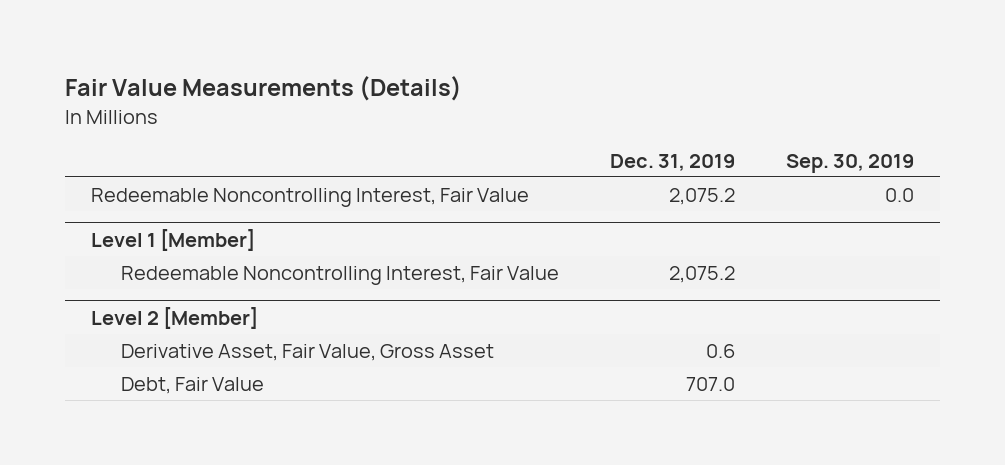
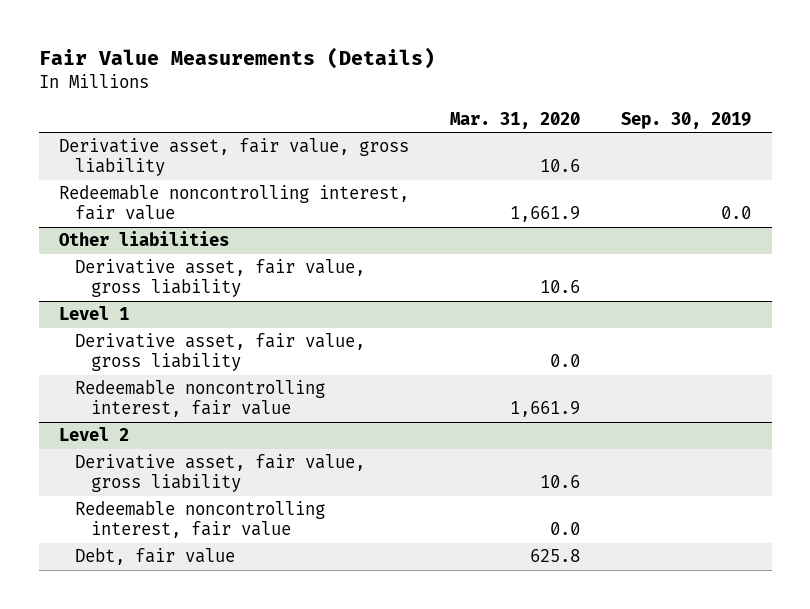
[609,153,735,171] Dec. 31, 2019 -> none
none -> [450,111,581,129] Mar. 31, 2020
none -> [59,138,410,177] Derivative asset, fair value, gross liability
[90,187,529,207] Redeemable Noncontrolling Interest, Fair Value -> [59,185,410,221] Redeemable noncontrolling interest, fair value
none -> [59,231,230,247] Other liabilities
none -> [75,259,366,298] Derivative asset, fair value, gross liability
[90,228,255,251] Level 1 [Member] -> [59,306,130,321] Level 1
none -> [75,333,366,372] Derivative asset, fair value, gross liability
[120,265,559,285] Redeemable Noncontrolling Interest, Fair Value -> [75,380,326,418] Redeemable noncontrolling interest, fair value
[90,306,258,329] Level 2 [Member] -> [59,427,130,442] Level 2
[120,343,494,361] Derivative Asset, Fair Value, Gross Asset -> [75,454,366,493] Derivative asset, fair value, gross liability
none -> [75,501,326,539] Redeemable noncontrolling interest, fair value
[120,376,264,394] Debt, Fair Value -> [75,548,236,566] Debt, fair value

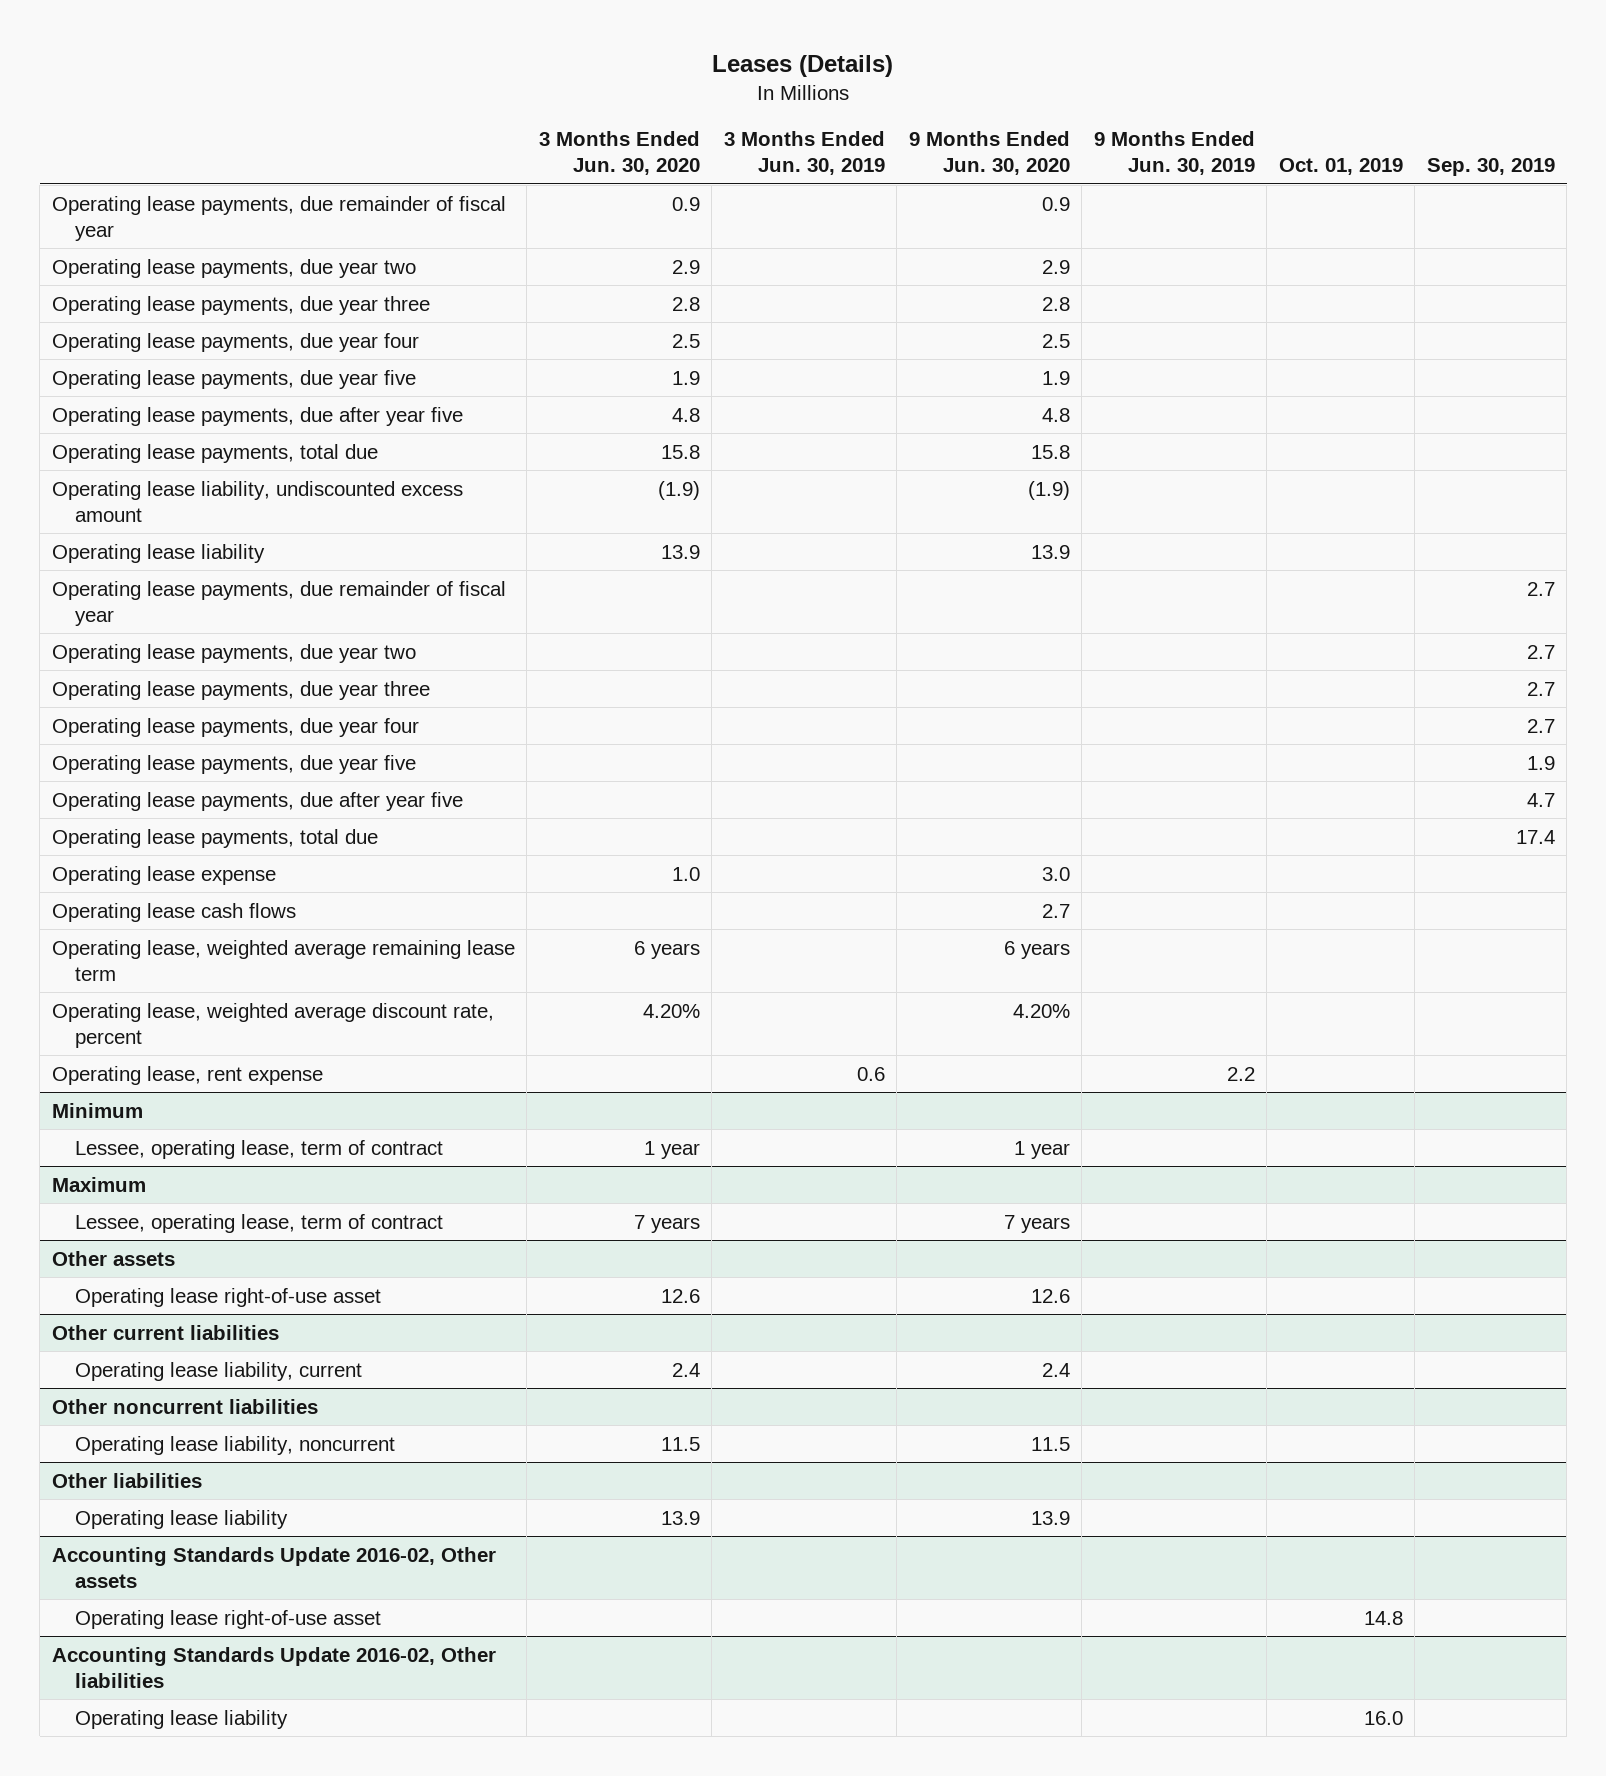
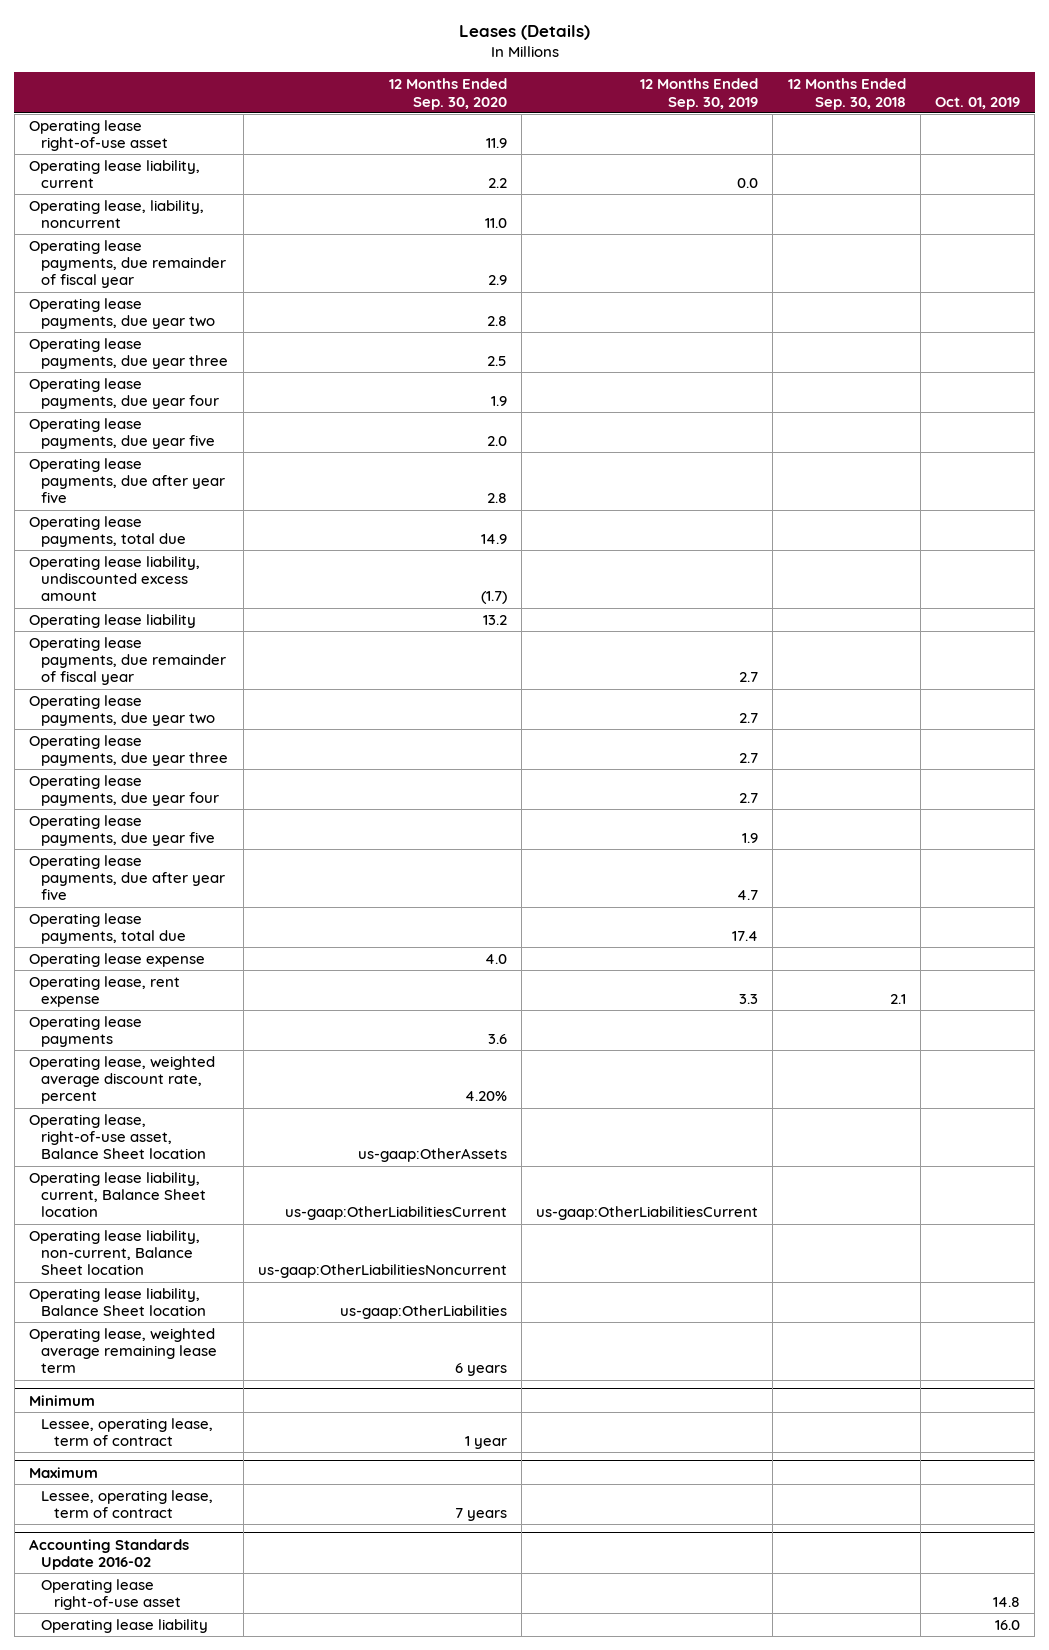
[538,130,700,176] 3 Months Ended Jun. 30, 2020 -> none
[723,130,885,176] 3 Months Ended Jun. 30, 2019 -> none
[908,130,1070,176] 9 Months Ended Jun. 30, 2020 -> none
[1093,130,1255,176] 9 Months Ended Jun. 30, 2019 -> none
[1426,158,1555,177] Sep. 30, 2019 -> none
none -> [388,78,507,110] 12 Months Ended Sep. 30, 2020
none -> [640,78,759,110] 12 Months Ended Sep. 30, 2019
none -> [787,78,906,110] 12 Months Ended Sep. 30, 2018
none -> [29,119,169,152] Operating lease right-of-use asset
none -> [29,159,201,189] Operating lease liability, current
none -> [29,199,205,229] Operating lease, liability, noncurrent
[51,902,296,922] Operating lease cash flows -> none
none -> [29,1015,143,1048] Operating lease payments
[51,1002,494,1048] Operating lease, weighted average discount rate, percent -> [29,1055,216,1105] Operating lease, weighted average discount rate, percent
none -> [29,1113,207,1160] Operating lease, right-of-use asset, Balance Sheet location
none -> [29,1171,207,1218] Operating lease liability, current, Balance Sheet location
none -> [29,1229,201,1276] Operating lease liability, non-current, Balance Sheet location
none -> [29,1287,207,1317] Operating lease liability, Balance Sheet location
[51,939,515,981] Operating lease, weighted average remaining lease term -> [29,1327,218,1374] Operating lease, weighted average remaining lease term
[51,1250,175,1266] Other assets -> none
[75,1287,382,1307] Operating lease right-of-use asset -> none
[51,1324,279,1340] Other current liabilities -> none
[75,1361,363,1381] Operating lease liability, current -> none
[51,1398,318,1414] Other noncurrent liabilities -> none
[75,1435,396,1455] Operating lease liability, noncurrent -> none
[51,1472,202,1488] Other liabilities -> none
[75,1509,289,1529] Operating lease liability -> none
[51,1546,496,1588] Accounting Standards Update 2016-02, Other assets -> [29,1538,190,1570] Accounting Standards Update 2016-02
[51,1646,496,1688] Accounting Standards Update 2016-02, Other liabilities -> none
[75,1709,289,1729] Operating lease liability -> none
none -> [41,1618,209,1633] Operating lease liability

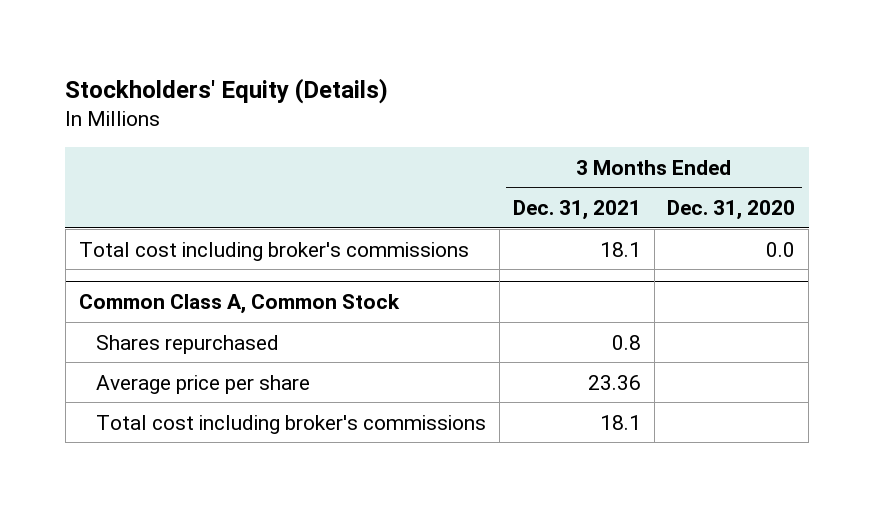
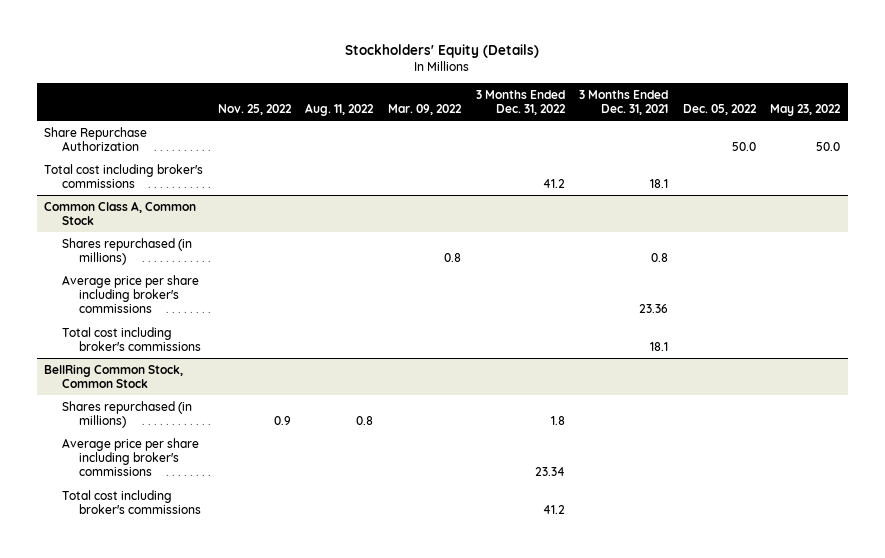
[667,200,796,221] Dec. 31, 2020 -> none
none -> [217,103,292,115] Nov. 25, 2022
none -> [305,102,375,116] Aug. 11, 2022
none -> [387,103,462,115] Mar. 09, 2022
none -> [475,89,566,115] 3 Months Ended Dec. 31, 2022
none -> [682,103,757,115] Dec. 05, 2022
none -> [770,103,842,116] May 23, 2022
none -> [44,126,148,151] Share Repurchase Authorization
[96,334,280,354] Shares repurchased -> [61,237,192,265] Shares repurchased (in millions)
[96,374,311,394] Average price per share -> [61,274,199,314] Average price per share including broker's commissions
none -> [44,363,184,388] BellRing Common Stock, Common Stock
none -> [61,400,192,428] Shares repurchased (in millions)
none -> [61,437,199,477] Average price per share including broker's commissions
none -> [61,489,202,514] Total cost including broker's commissions

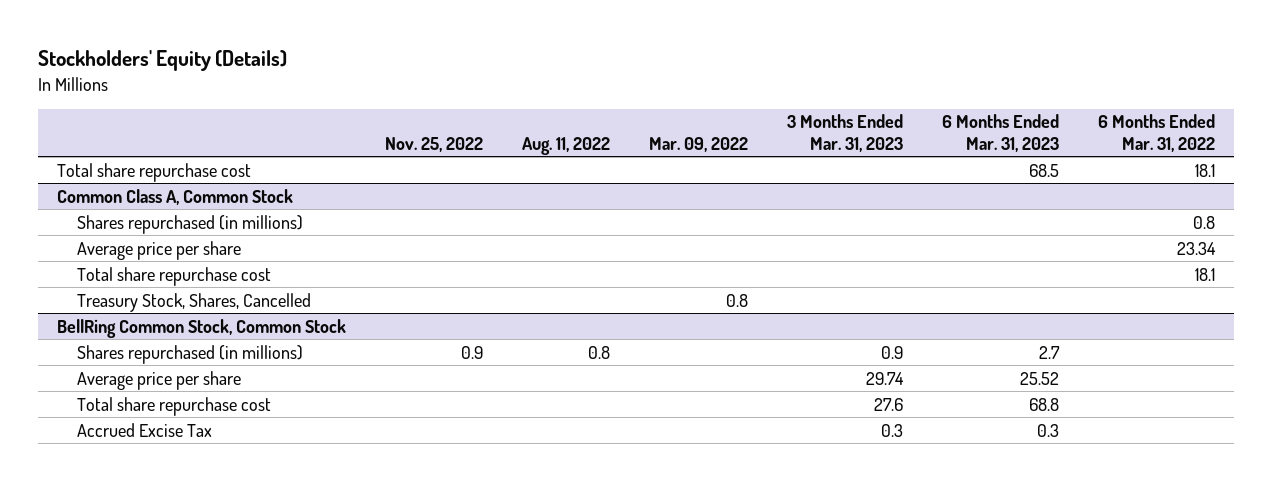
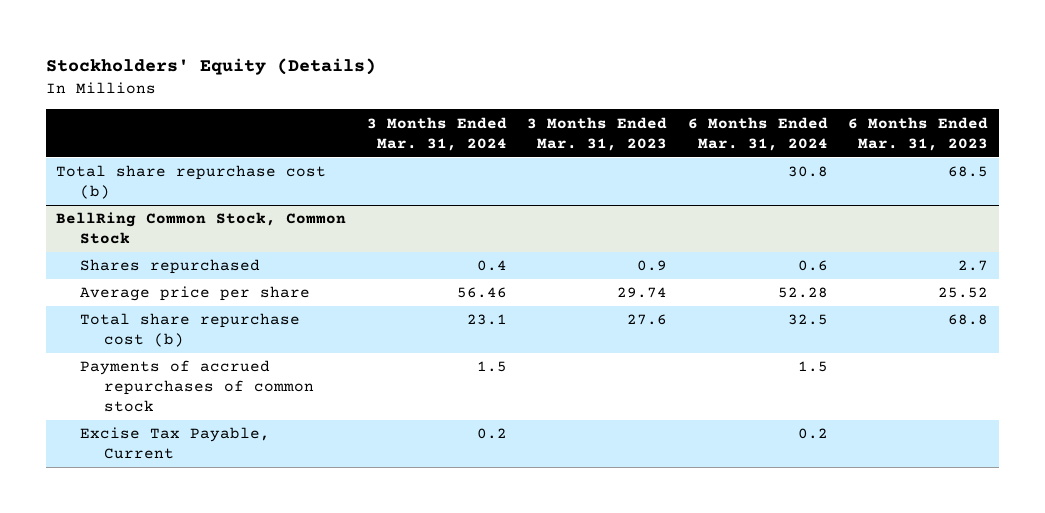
[385,136,484,152] Nov. 25, 2022 -> none
[522,136,611,155] Aug. 11, 2022 -> none
[649,136,749,152] Mar. 09, 2022 -> none
[1097,114,1215,152] 6 Months Ended Mar. 31, 2022 -> none
none -> [366,116,507,151] 3 Months Ended Mar. 31, 2024
none -> [687,116,828,151] 6 Months Ended Mar. 31, 2024
[57,188,294,205] Common Class A, Common Stock -> none
[77,214,304,234] Shares repurchased (in millions) -> none
[77,240,242,260] Average price per share -> none
[77,266,272,286] Total share repurchase cost -> none
[77,292,312,312] Treasury Stock, Shares, Cancelled -> none
[57,162,252,182] Total share repurchase cost -> [56,165,327,200] Total share repurchase cost (b)
[77,344,304,364] Shares repurchased (in millions) -> [80,259,261,275] Shares repurchased
[77,422,213,437] Accrued Excise Tax -> none
[77,396,272,416] Total share repurchase cost -> [80,313,301,348] Total share repurchase cost (b)
none -> [80,360,315,413] Payments of accrued repurchases of common stock
none -> [80,427,271,460] Excise Tax Payable, Current

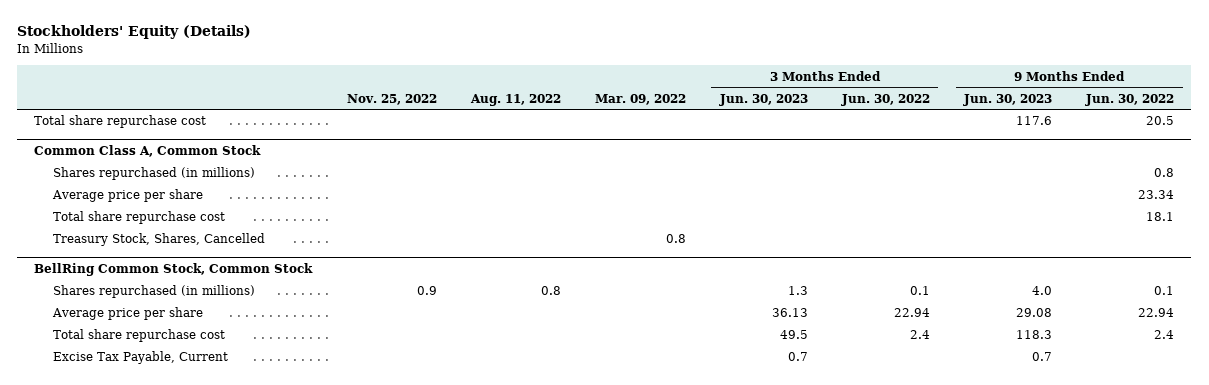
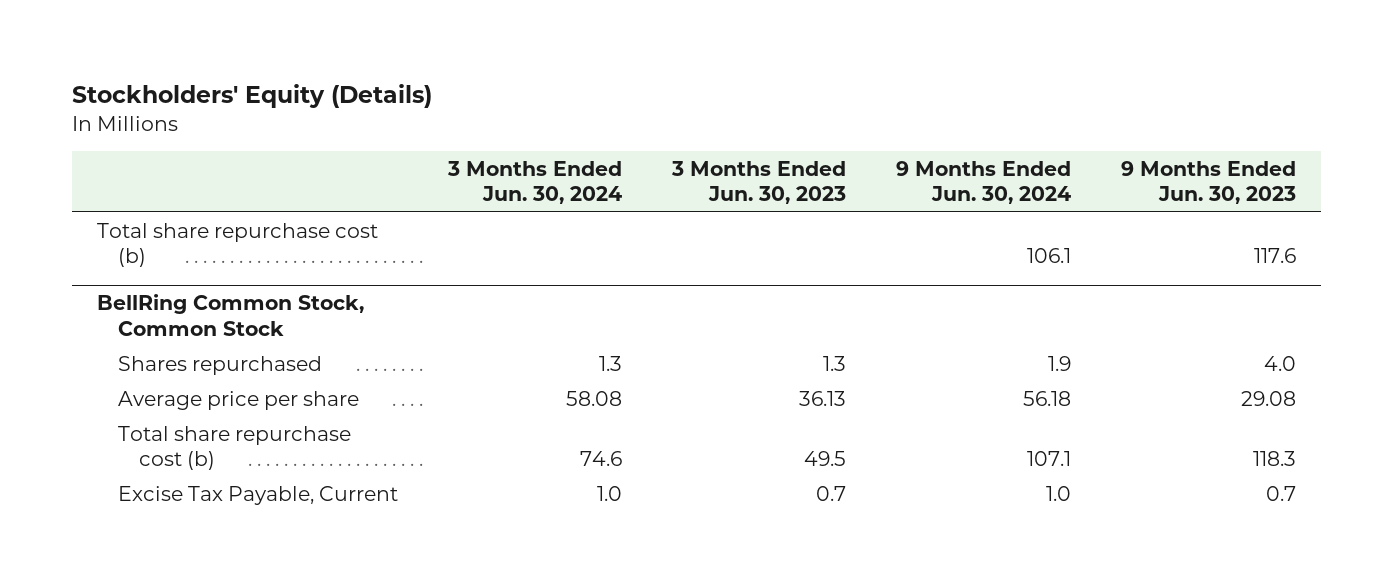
[346,93,437,105] Nov. 25, 2022 -> none
[469,93,561,106] Aug. 11, 2022 -> none
[594,93,686,105] Mar. 09, 2022 -> none
[840,93,930,106] Jun. 30, 2022 -> none
[1085,93,1175,106] Jun. 30, 2022 -> none
none -> [446,161,622,205] 3 Months Ended Jun. 30, 2024
none -> [895,161,1071,205] 9 Months Ended Jun. 30, 2024
[34,145,262,158] Common Class A, Common Stock -> none
[52,167,255,181] Shares repurchased (in millions) -> none
[51,189,203,203] Average price per share -> none
[52,211,225,225] Total share repurchase cost -> none
[52,233,265,247] Treasury Stock, Shares, Cancelled -> none
[34,115,207,129] Total share repurchase cost -> [96,222,378,267] Total share repurchase cost (b)
[52,285,255,299] Shares repurchased (in millions) -> [117,355,322,375] Shares repurchased
[52,329,225,343] Total share repurchase cost -> [117,425,351,470] Total share repurchase cost (b)

